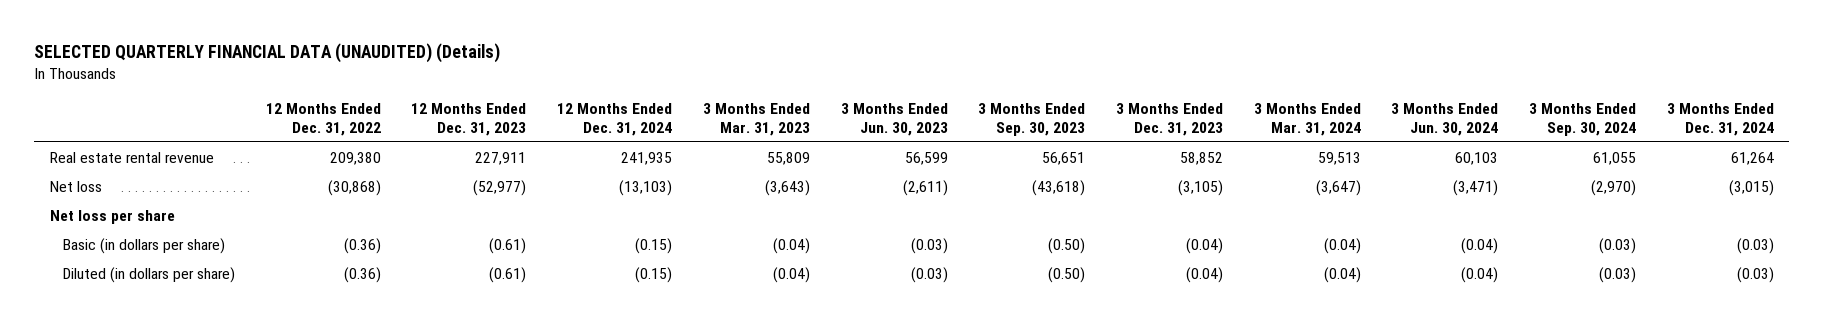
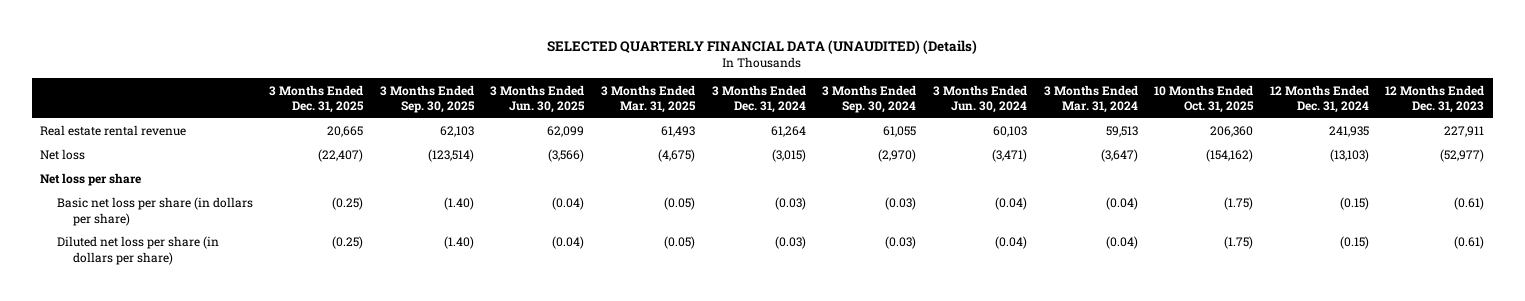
[265,103,381,136] 12 Months Ended Dec. 31, 2022 -> none
[702,103,810,136] 3 Months Ended Mar. 31, 2023 -> none
[840,103,948,136] 3 Months Ended Jun. 30, 2023 -> none
[978,103,1086,136] 3 Months Ended Sep. 30, 2023 -> none
[1116,103,1224,136] 3 Months Ended Dec. 31, 2023 -> none
none -> [269,84,365,114] 3 Months Ended Dec. 31, 2025
none -> [379,84,475,114] 3 Months Ended Sep. 30, 2025
none -> [490,84,586,114] 3 Months Ended Jun. 30, 2025
none -> [601,84,697,114] 3 Months Ended Mar. 31, 2025
none -> [1154,84,1255,114] 10 Months Ended Oct. 31, 2025
[63,238,226,255] Basic (in dollars per share) -> [56,197,253,226] Basic net loss per share (in dollars per share)
[63,267,236,284] Diluted (in dollars per share) -> [56,236,219,265] Diluted net loss per share (in dollars per share)

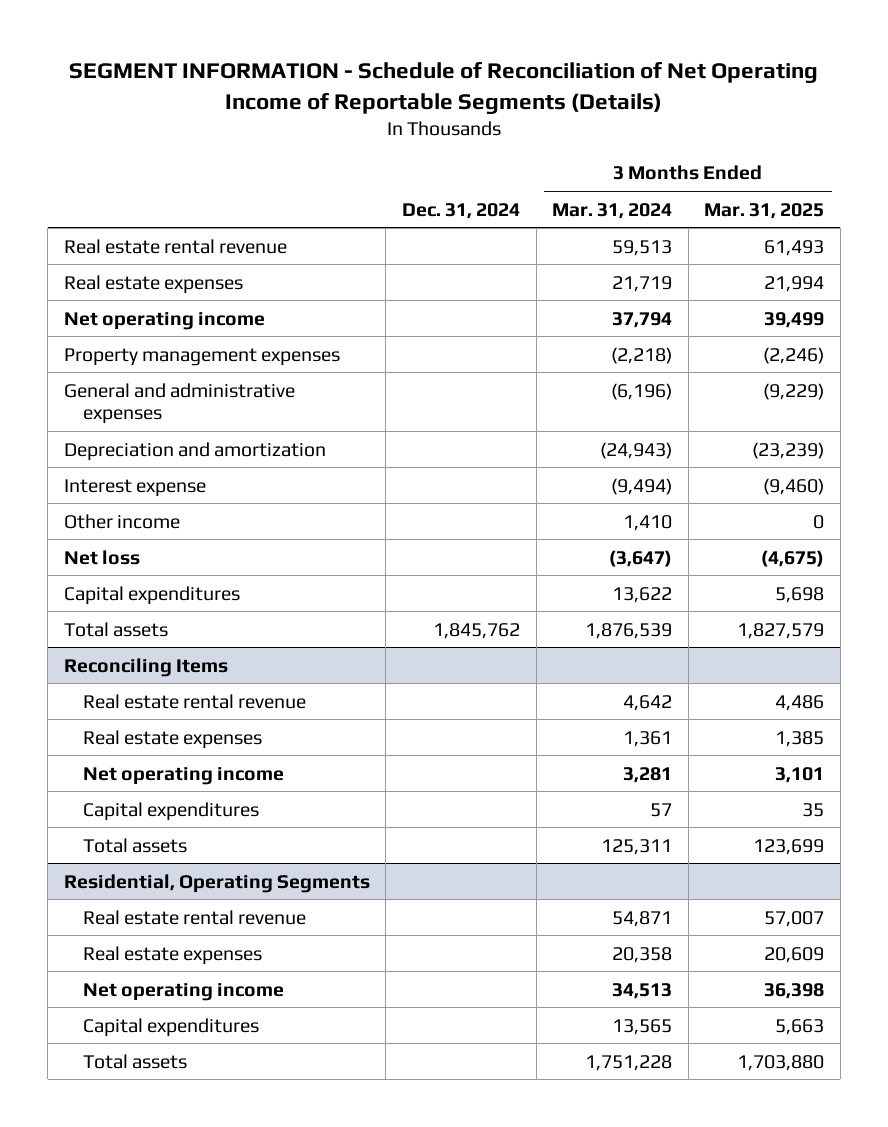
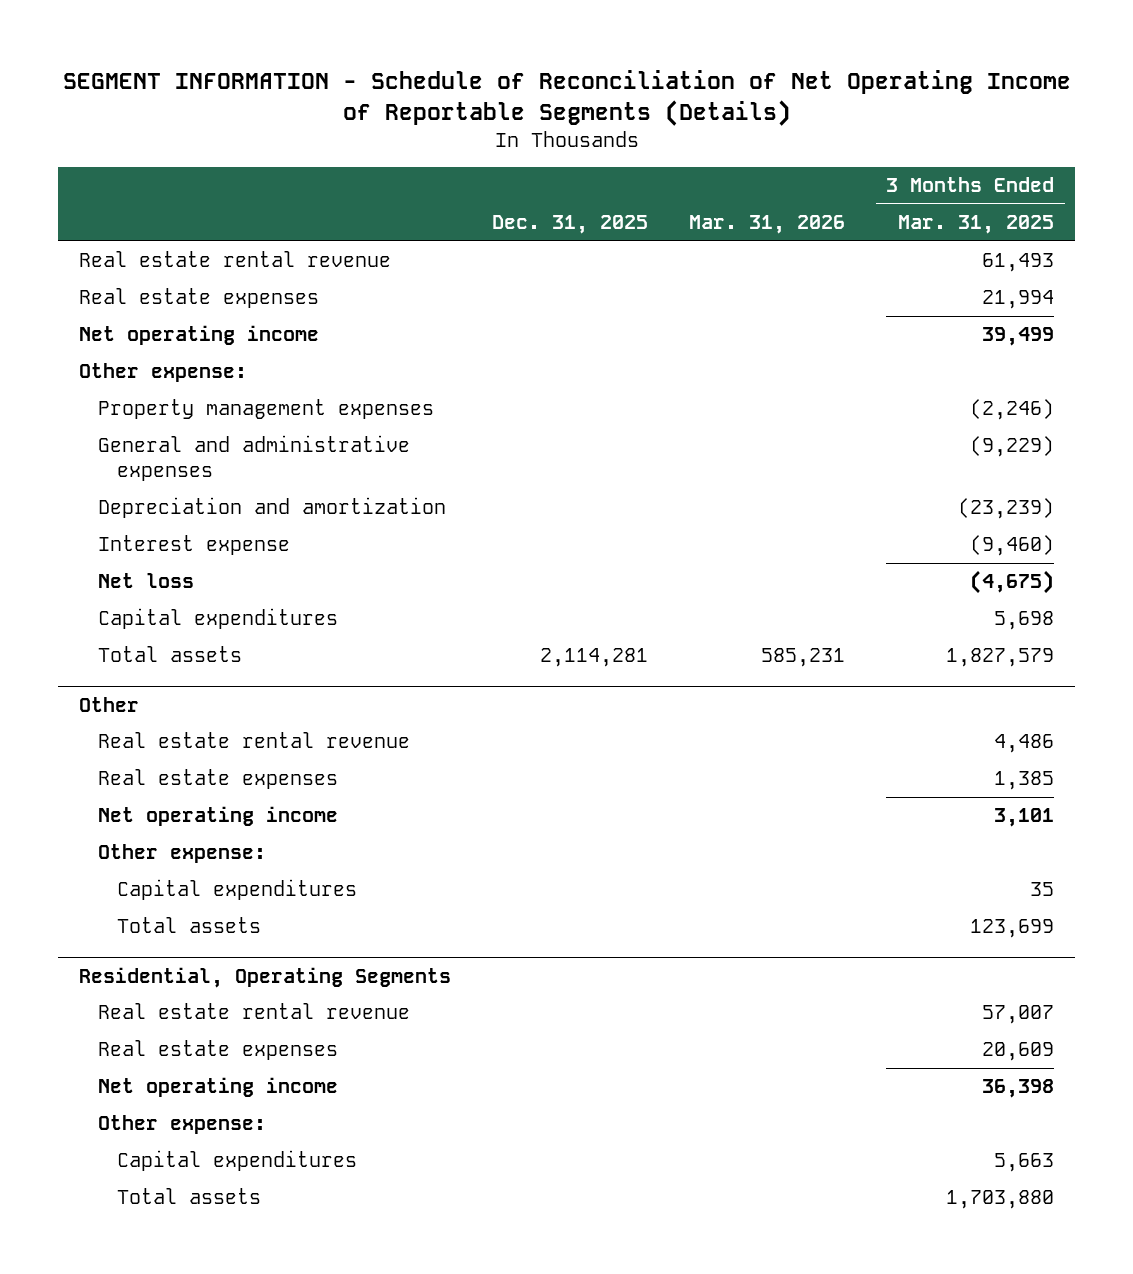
[401,202,520,219] Dec. 31, 2024 -> none
[552,202,673,219] Mar. 31, 2024 -> none
none -> [491,215,648,235] Dec. 31, 2025
none -> [689,215,846,235] Mar. 31, 2026
none -> [78,363,247,383] Other expense:
[63,513,180,529] Other income -> none
[63,657,228,677] Reconciling Items -> [78,696,139,712] Other
none -> [97,844,266,864] Other expense:
none -> [97,1115,266,1135] Other expense:

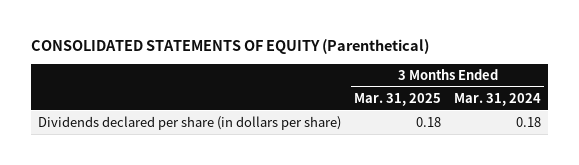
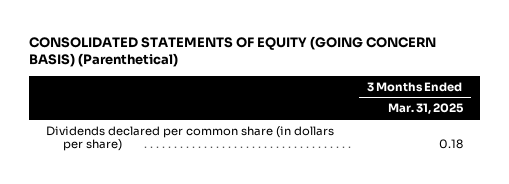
[31,38,430,54] CONSOLIDATED STATEMENTS OF EQUITY (Parenthetical) -> [28,35,436,68] CONSOLIDATED STATEMENTS OF EQUITY (GOING CONCERN BASIS) (Parenthetical)
[454,92,542,106] Mar. 31, 2024 -> none
[37,116,341,131] Dividends declared per share (in dollars per share) -> [45,126,334,152] Dividends declared per common share (in dollars per share)

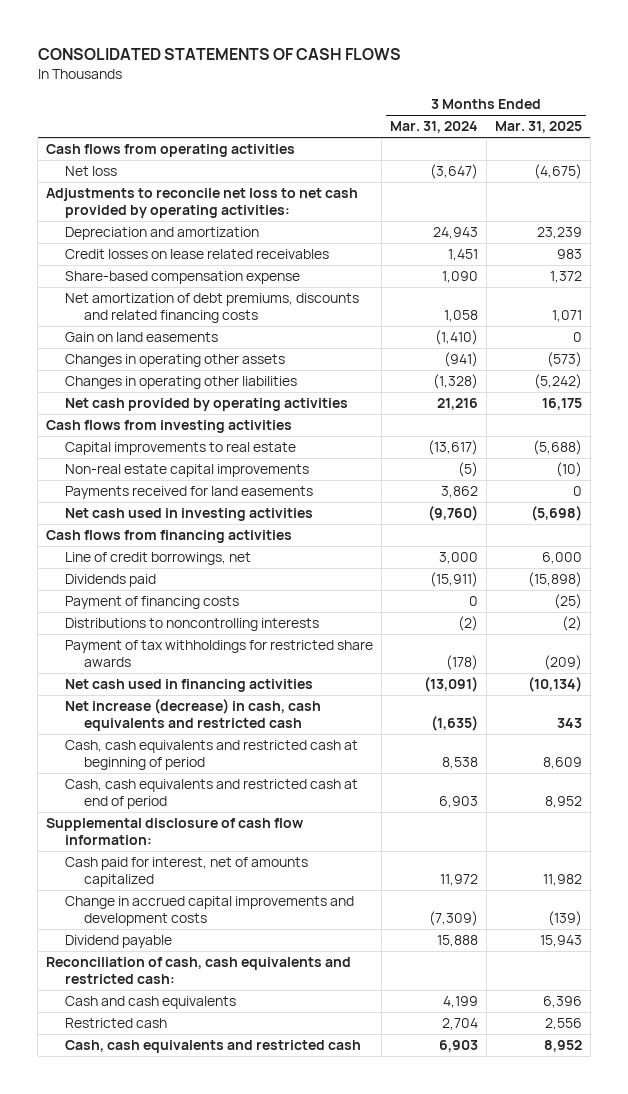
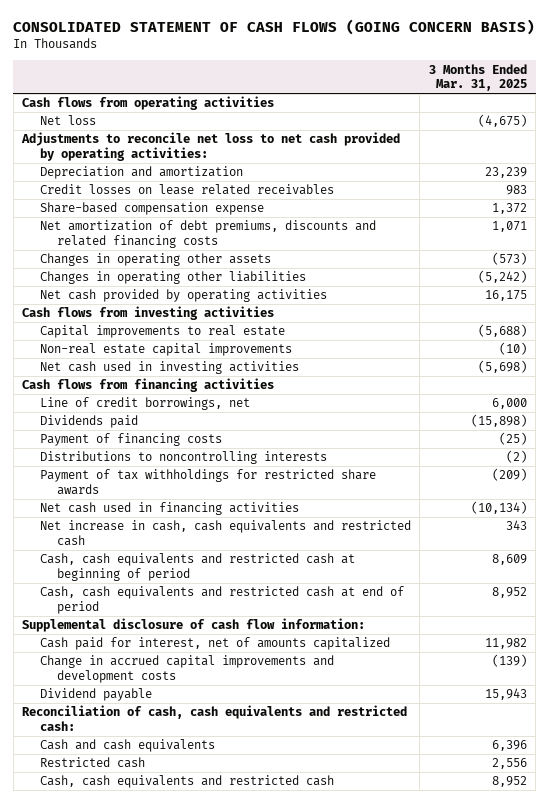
[37,47,401,60] CONSOLIDATED STATEMENTS OF CASH FLOWS -> [13,19,536,36] CONSOLIDATED STATEMENT OF CASH FLOWS (GOING CONCERN BASIS)
[390,121,479,134] Mar. 31, 2024 -> none
[65,332,219,343] Gain on land easements -> none
[65,486,314,500] Payments received for land easements -> none
[65,699,322,732] Net increase (decrease) in cash, cash equivalents and restricted cash -> [39,520,411,547] Net increase in cash, cash equivalents and restricted cash

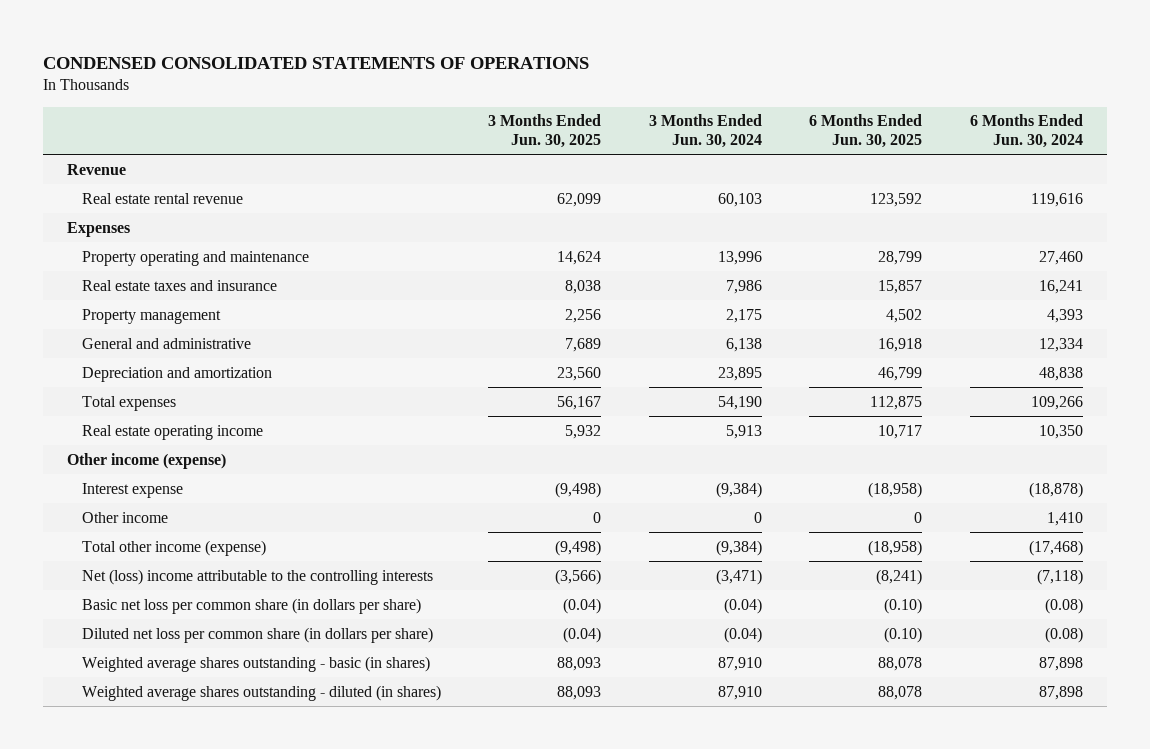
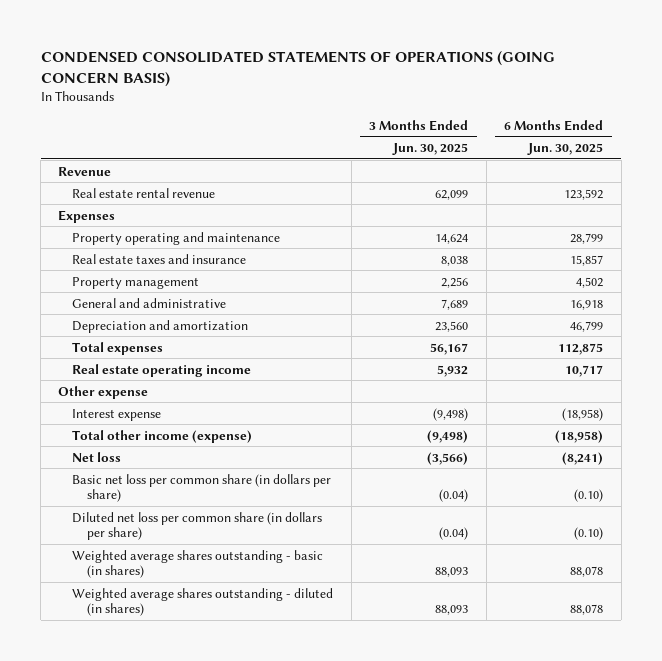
[43,56,590,69] CONDENSED CONSOLIDATED STATEMENTS OF OPERATIONS -> [40,50,555,87] CONDENSED CONSOLIDATED STATEMENTS OF OPERATIONS (GOING CONCERN BASIS)
[648,114,762,149] 3 Months Ended Jun. 30, 2024 -> none
[969,114,1083,149] 6 Months Ended Jun. 30, 2024 -> none
[67,452,227,469] Other income (expense) -> [58,385,149,399] Other expense
[81,511,168,523] Other income -> none
[81,568,433,585] Net (loss) income attributable to the controlling interests -> [72,451,122,462] Net loss

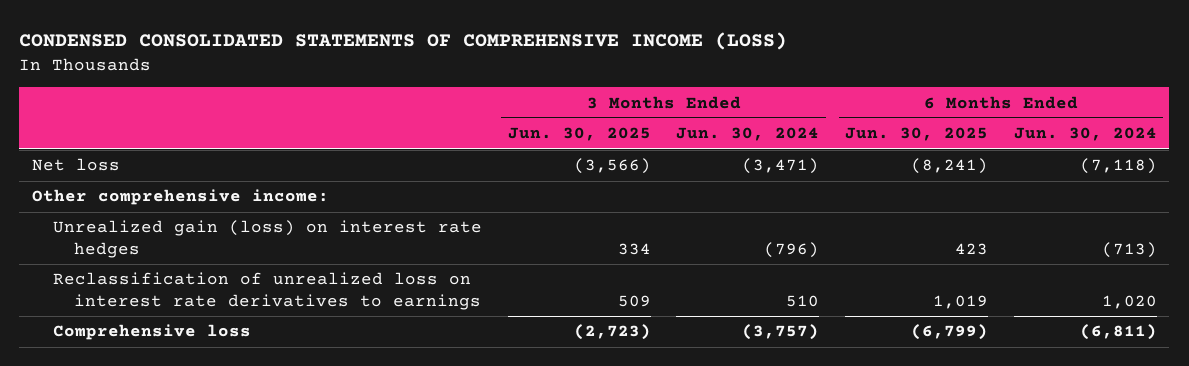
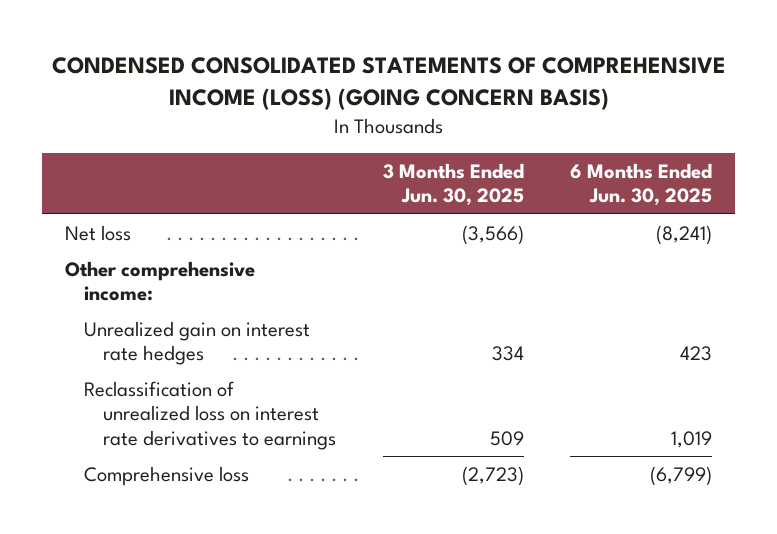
[19,32,788,51] CONDENSED CONSOLIDATED STATEMENTS OF COMPREHENSIVE INCOME (LOSS) -> [51,57,726,111] CONDENSED CONSOLIDATED STATEMENTS OF COMPREHENSIVE INCOME (LOSS) (GOING CONCERN BASIS)
[676,127,820,142] Jun. 30, 2024 -> none
[1013,127,1157,142] Jun. 30, 2024 -> none
[53,220,483,258] Unrealized gain (loss) on interest rate hedges -> [84,320,311,366] Unrealized gain on interest rate hedges

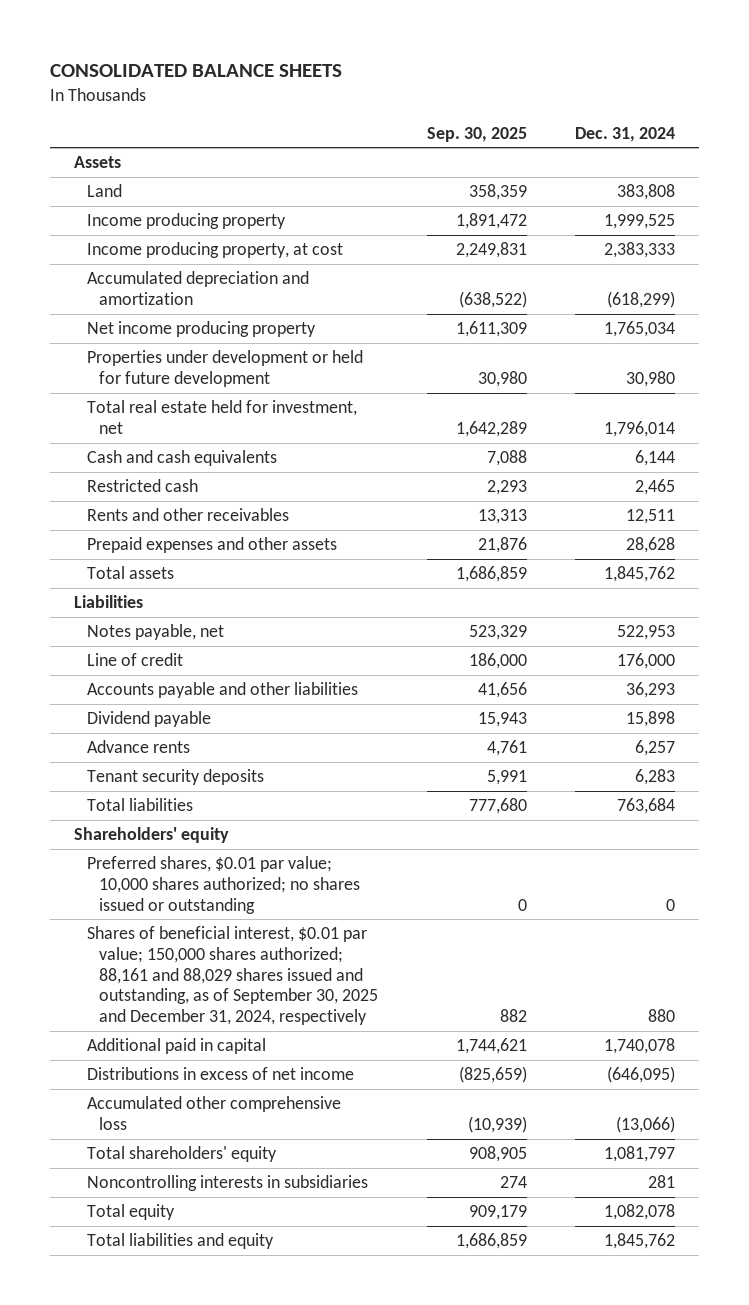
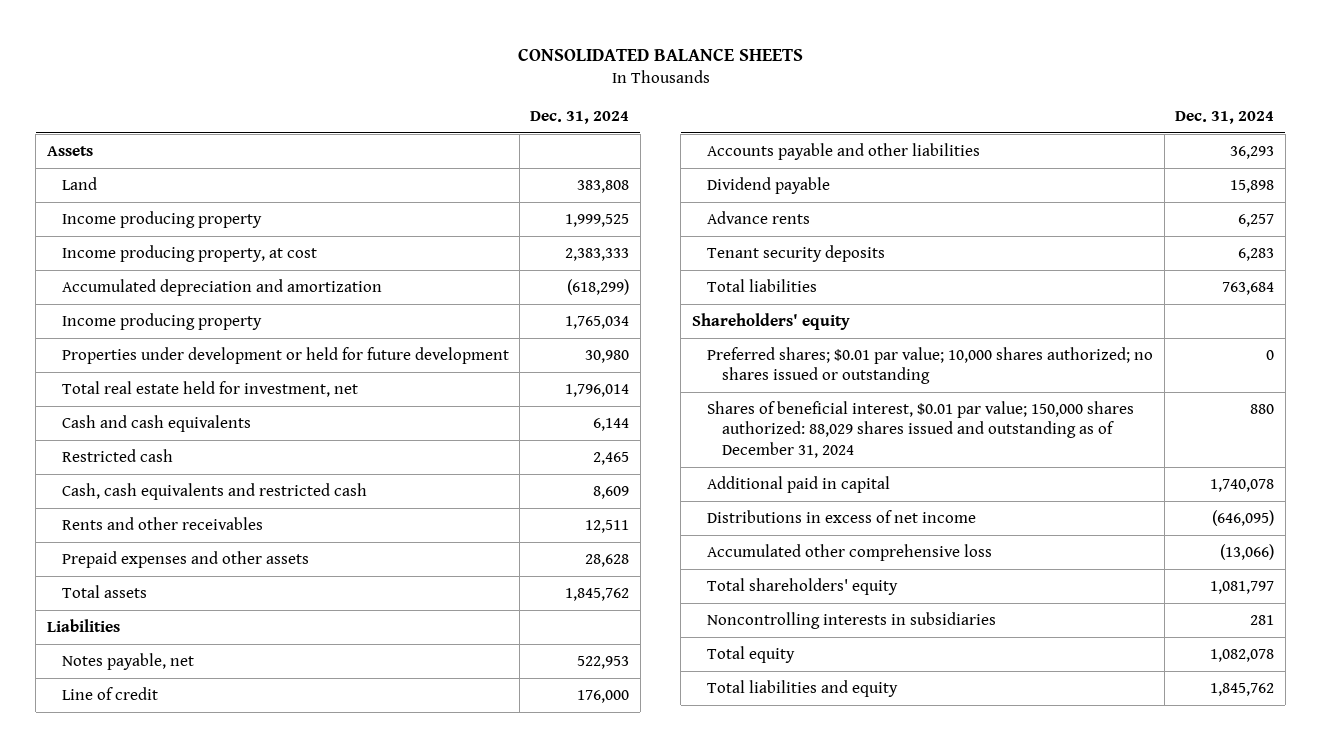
[426,126,527,142] Sep. 30, 2025 -> none
[86,321,316,338] Net income producing property -> [61,312,262,330] Income producing property
none -> [61,482,367,500] Cash, cash equivalents and restricted cash
[86,856,361,914] Preferred shares, $0.01 par value; 10,000 shares authorized; no shares issued or outstanding -> [706,346,1153,385] Preferred shares; $0.01 par value; 10,000 shares authorized; no shares issued or outstanding
[86,926,379,1026] Shares of beneficial interest, $0.01 par value; 150,000 shares authorized; 88,161 and 88,029 shares issued and outstanding, as of September 30, 2025 and December 31, 2024, respectively -> [706,400,1134,458] Shares of beneficial interest, $0.01 par value; 150,000 shares authorized: 88,029 shares issued and outstanding as of December 31, 2024

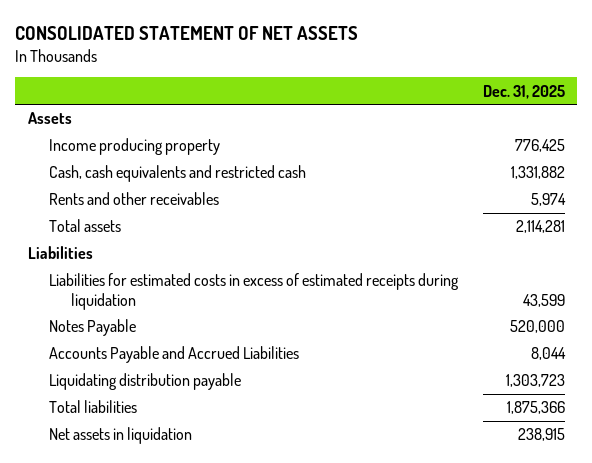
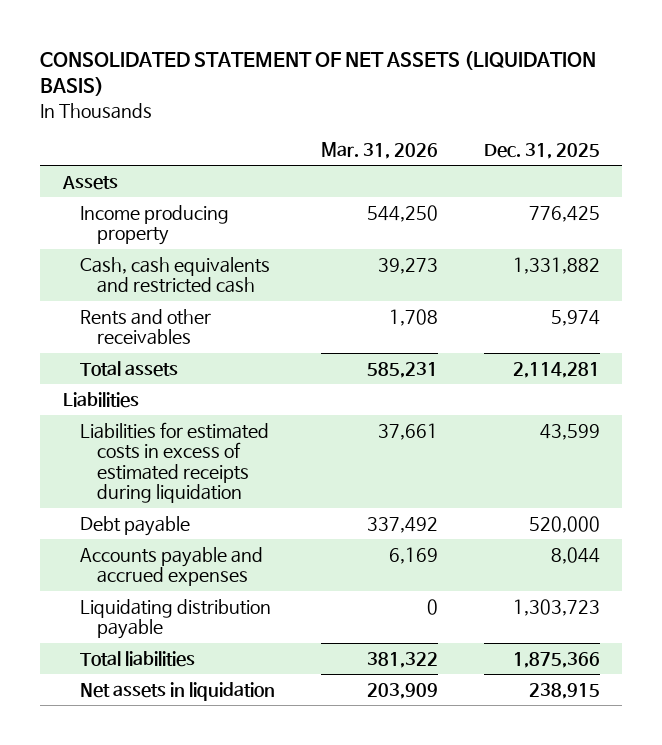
[15,26,359,41] CONSOLIDATED STATEMENT OF NET ASSETS -> [39,50,596,97] CONSOLIDATED STATEMENT OF NET ASSETS (LIQUIDATION BASIS)
none -> [320,141,438,159] Mar. 31, 2026
[49,319,137,337] Notes Payable -> [79,515,190,536] Debt payable
[49,346,300,364] Accounts Payable and Accrued Liabilities -> [79,546,263,587] Accounts payable and accrued expenses

